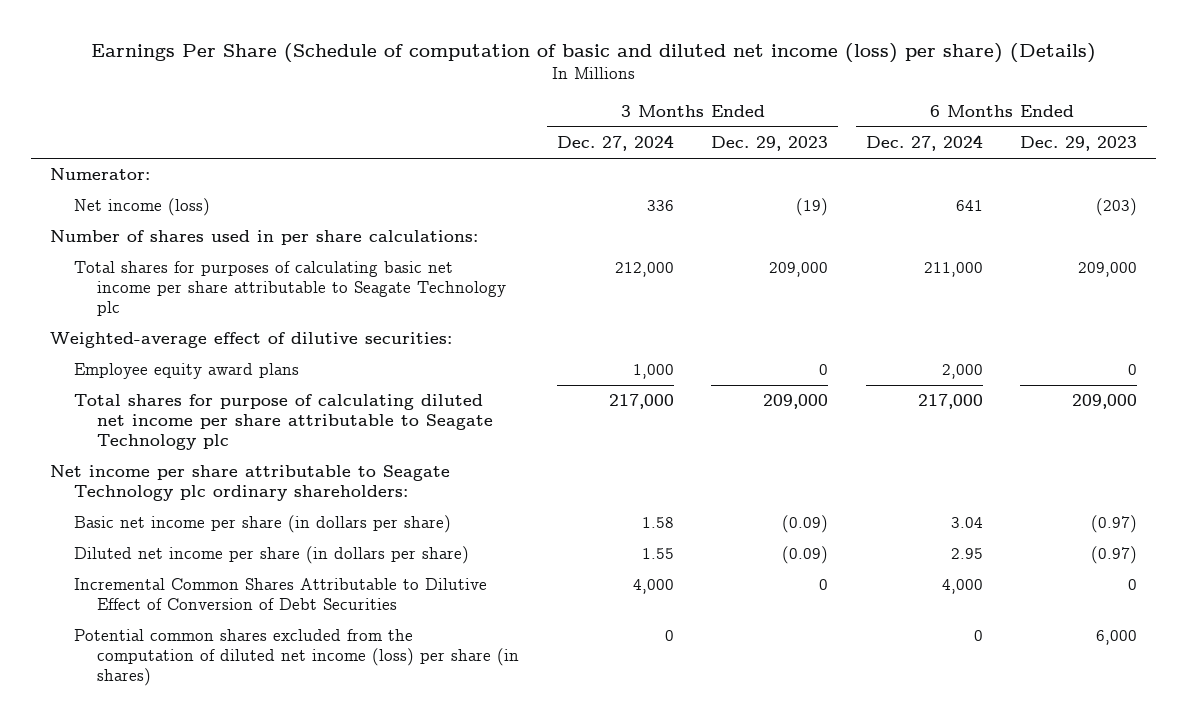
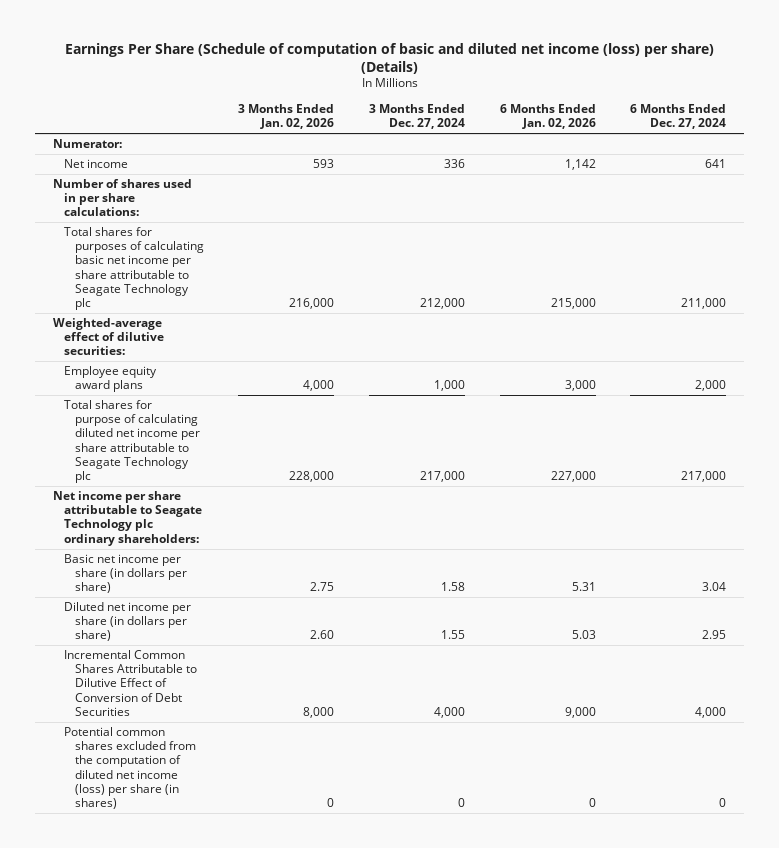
[711,136,829,152] Dec. 29, 2023 -> none
[1020,136,1138,152] Dec. 29, 2023 -> none
none -> [238,104,335,130] 3 Months Ended Jan. 02, 2026
none -> [499,104,596,130] 6 Months Ended Jan. 02, 2026
[73,198,210,217] Net income (loss) -> [63,159,128,169] Net income

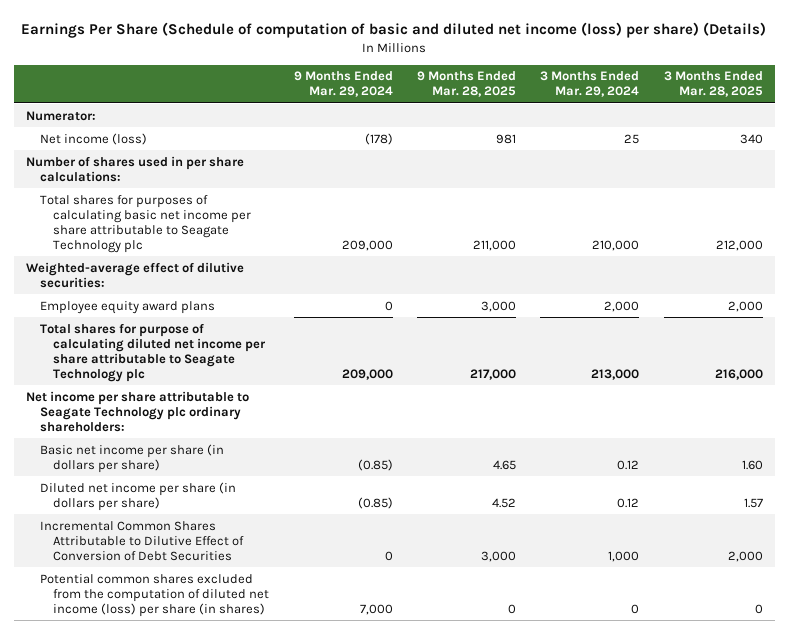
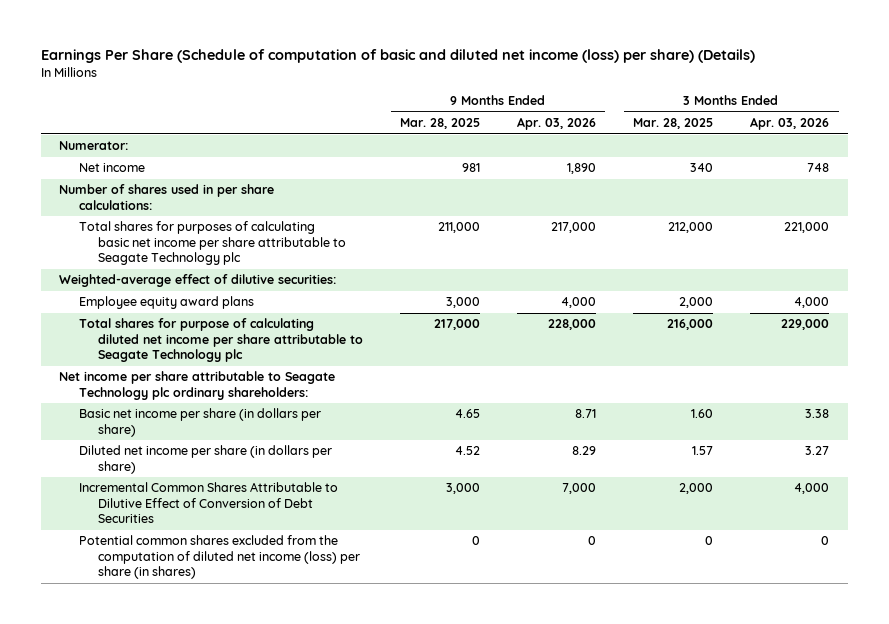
[293,71,393,98] 9 Months Ended Mar. 29, 2024 -> none
[540,71,640,98] 3 Months Ended Mar. 29, 2024 -> none
none -> [517,116,597,130] Apr. 03, 2026
none -> [750,116,830,130] Apr. 03, 2026
[39,132,147,145] Net income (loss) -> [78,163,145,173] Net income

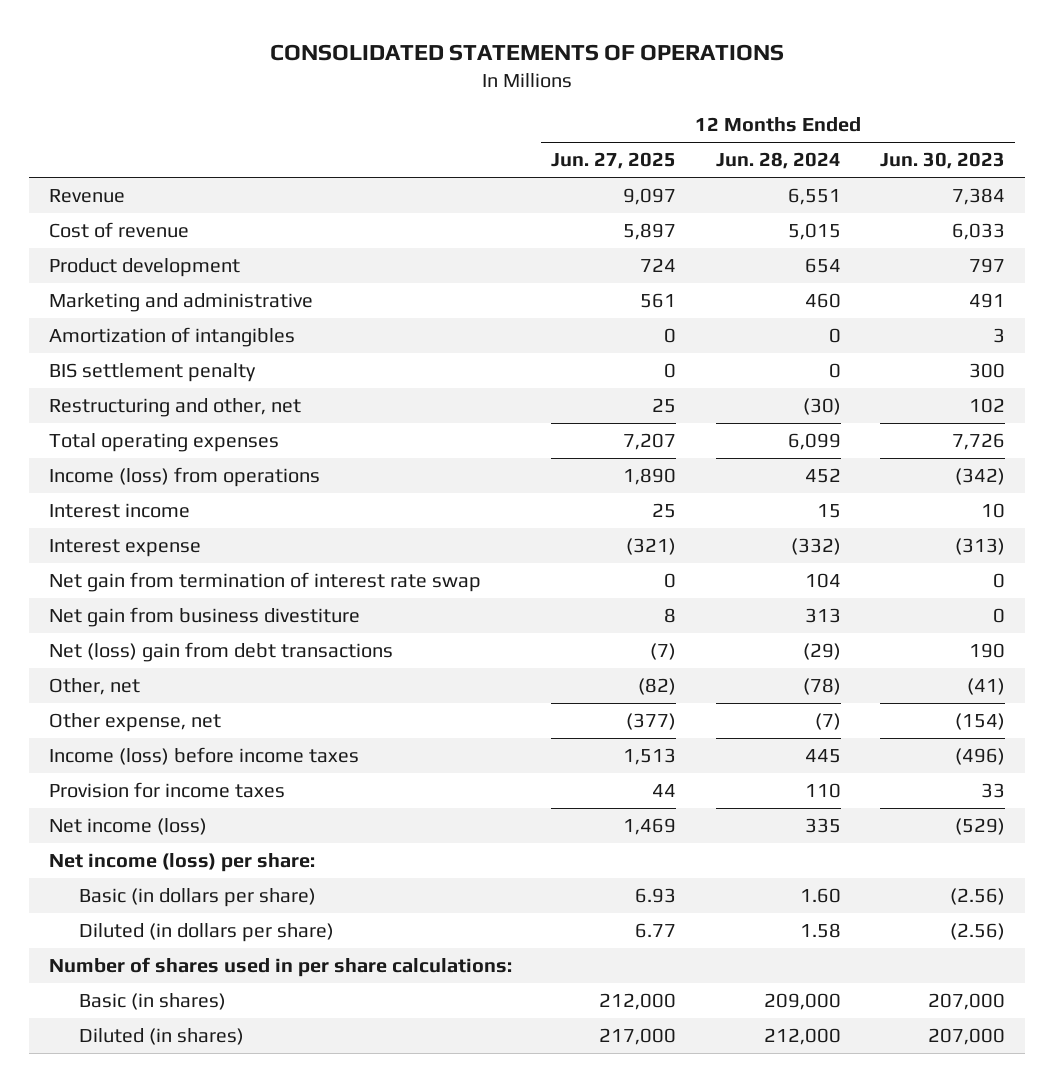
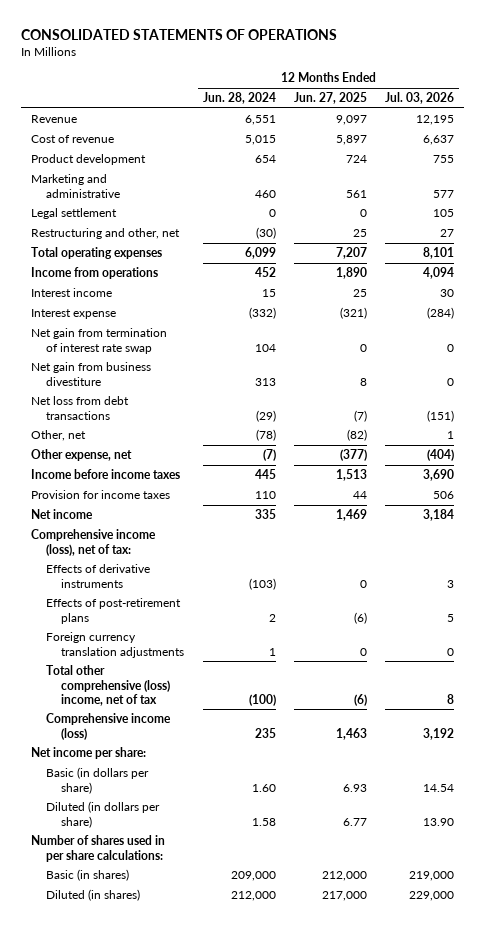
[880,152,1006,170] Jun. 30, 2023 -> none
none -> [385,92,455,105] Jul. 03, 2026
[48,327,295,348] Amortization of intangibles -> none
[48,363,256,383] BIS settlement penalty -> [30,208,117,220] Legal settlement
[48,467,320,488] Income (loss) from operations -> [30,267,158,280] Income from operations
[48,642,393,663] Net (loss) gain from debt transactions -> [30,396,129,420] Net loss from debt transactions
[48,747,359,766] Income (loss) before income taxes -> [30,469,180,480] Income before income taxes
[48,818,207,836] Net income (loss) -> [30,509,93,520] Net income
none -> [30,529,156,556] Comprehensive income (loss), net of tax:
none -> [45,564,150,588] Effects of derivative instruments
none -> [45,598,181,624] Effects of post-retirement plans
none -> [45,632,185,658] Foreign currency translation adjustments
none -> [45,665,171,706] Total other comprehensive (loss) income, net of tax
none -> [45,713,171,740] Comprehensive income (loss)
[48,853,315,873] Net income (loss) per share: -> [30,747,146,760] Net income per share:

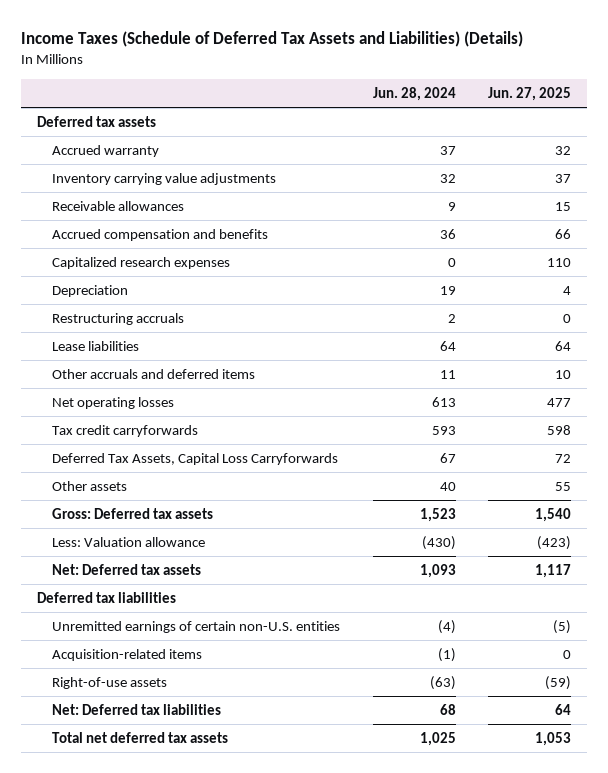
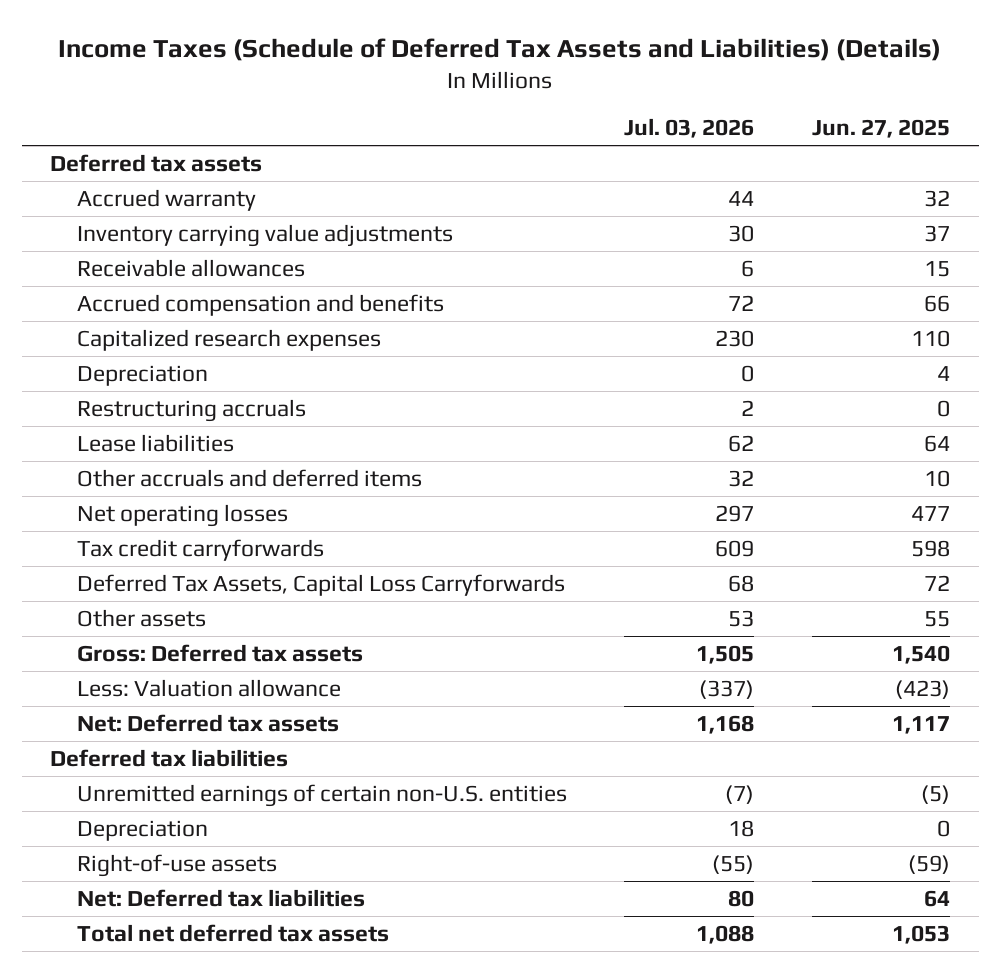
[372,87,456,102] Jun. 28, 2024 -> none
none -> [624,118,755,139] Jul. 03, 2026
[52,648,203,661] Acquisition-related items -> none
none -> [77,819,209,841] Depreciation

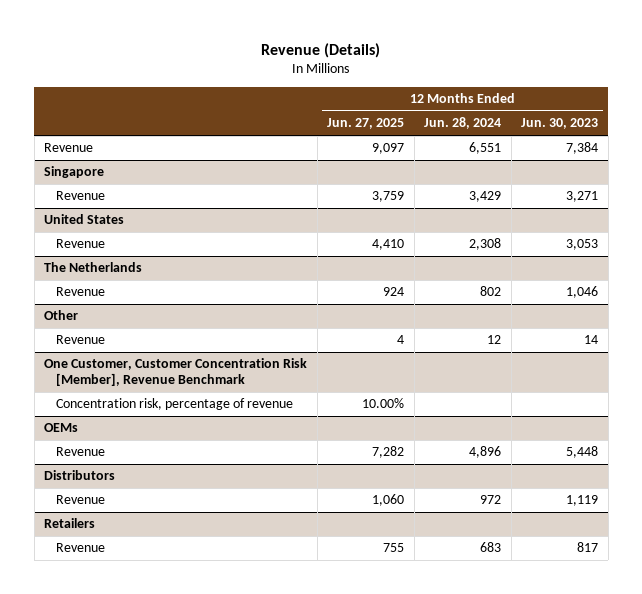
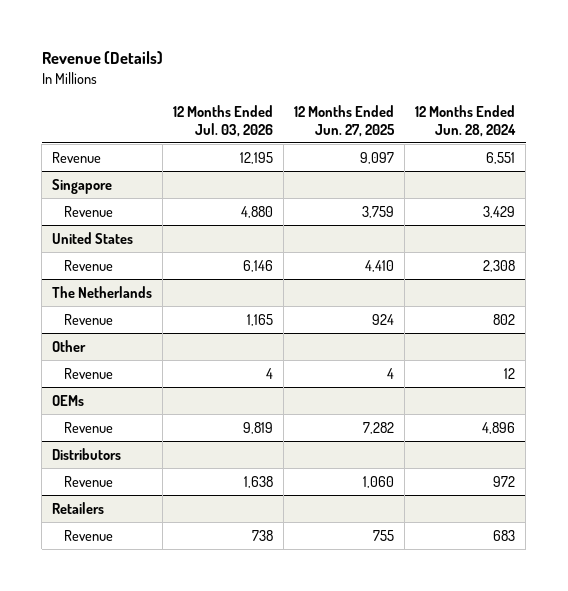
[521,118,599,130] Jun. 30, 2023 -> none
none -> [173,104,274,137] 12 Months Ended Jul. 03, 2026
[44,358,308,387] One Customer, Customer Concentration Risk [Member], Revenue Benchmark -> none
[55,398,293,411] Concentration risk, percentage of revenue -> none

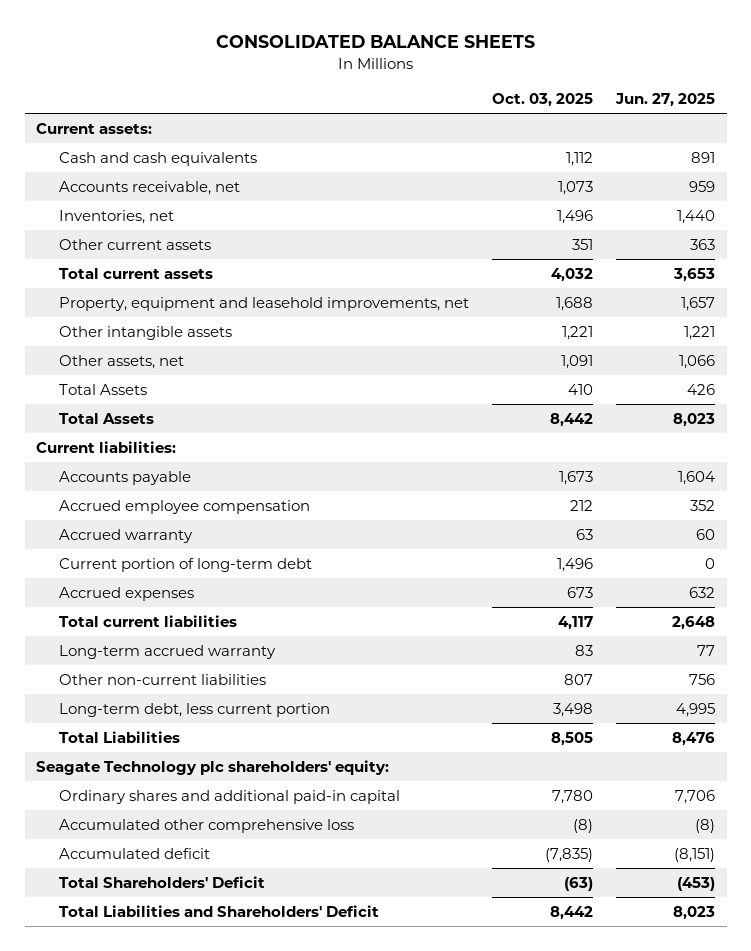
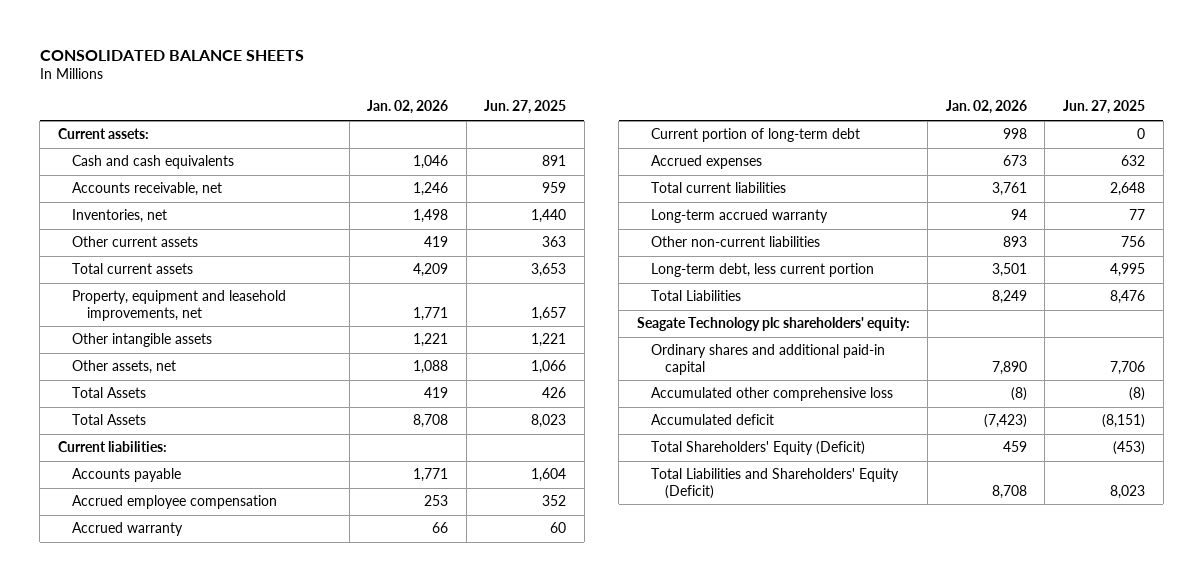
[492,92,594,107] Oct. 03, 2025 -> none
none -> [367,100,449,115] Jan. 02, 2026
[59,875,266,888] Total Shareholders' Deficit -> [651,441,866,456] Total Shareholders' Equity (Deficit)
[59,904,380,917] Total Liabilities and Shareholders' Deficit -> [651,468,900,499] Total Liabilities and Shareholders' Equity (Deficit)

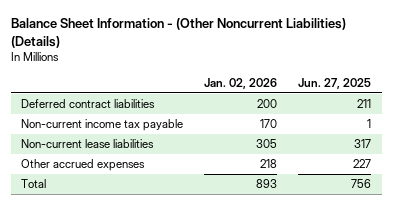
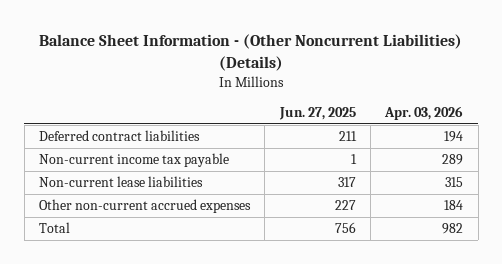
[204,77,278,89] Jan. 02, 2026 -> none
none -> [384,106,464,121] Apr. 03, 2026
[21,159,146,172] Other accrued expenses -> [38,199,251,214] Other non-current accrued expenses

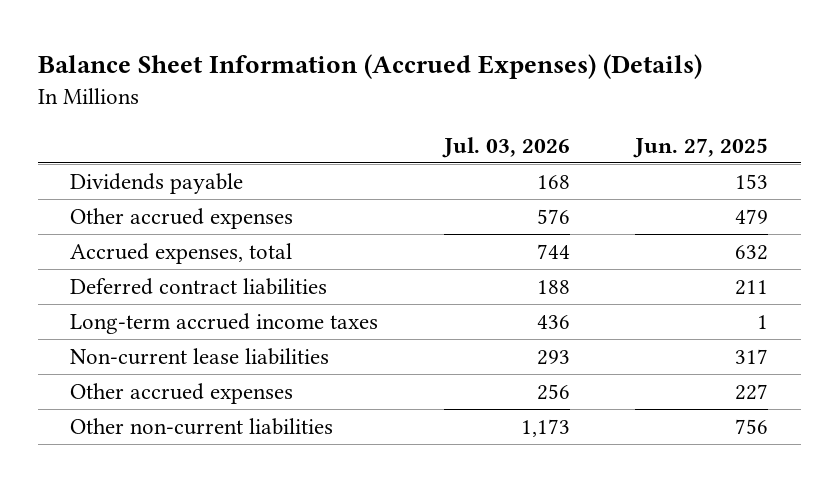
[39,33,463,71] Balance Sheet Information - (Other Noncurrent Liabilities) (Details) -> [37,54,702,80] Balance Sheet Information (Accrued Expenses) (Details)
[384,106,464,121] Apr. 03, 2026 -> none
none -> [441,136,570,158] Jul. 03, 2026
none -> [70,173,244,195] Dividends payable
none -> [70,208,294,230] Other accrued expenses
none -> [70,243,293,265] Accrued expenses, total
[38,153,229,168] Non-current income tax payable -> [70,313,379,335] Long-term accrued income taxes
[38,199,251,214] Other non-current accrued expenses -> [70,383,294,405] Other accrued expenses
[38,222,70,234] Total -> [70,418,334,436] Other non-current liabilities

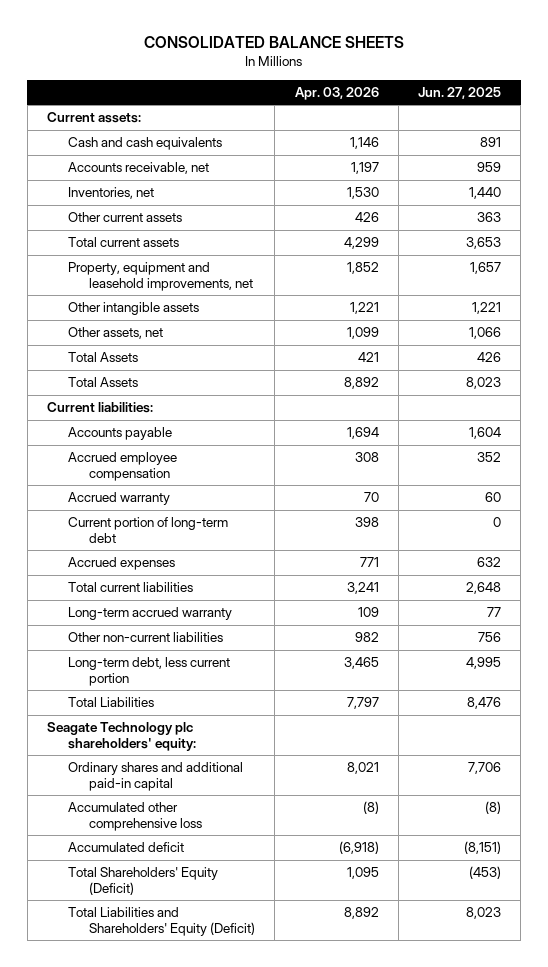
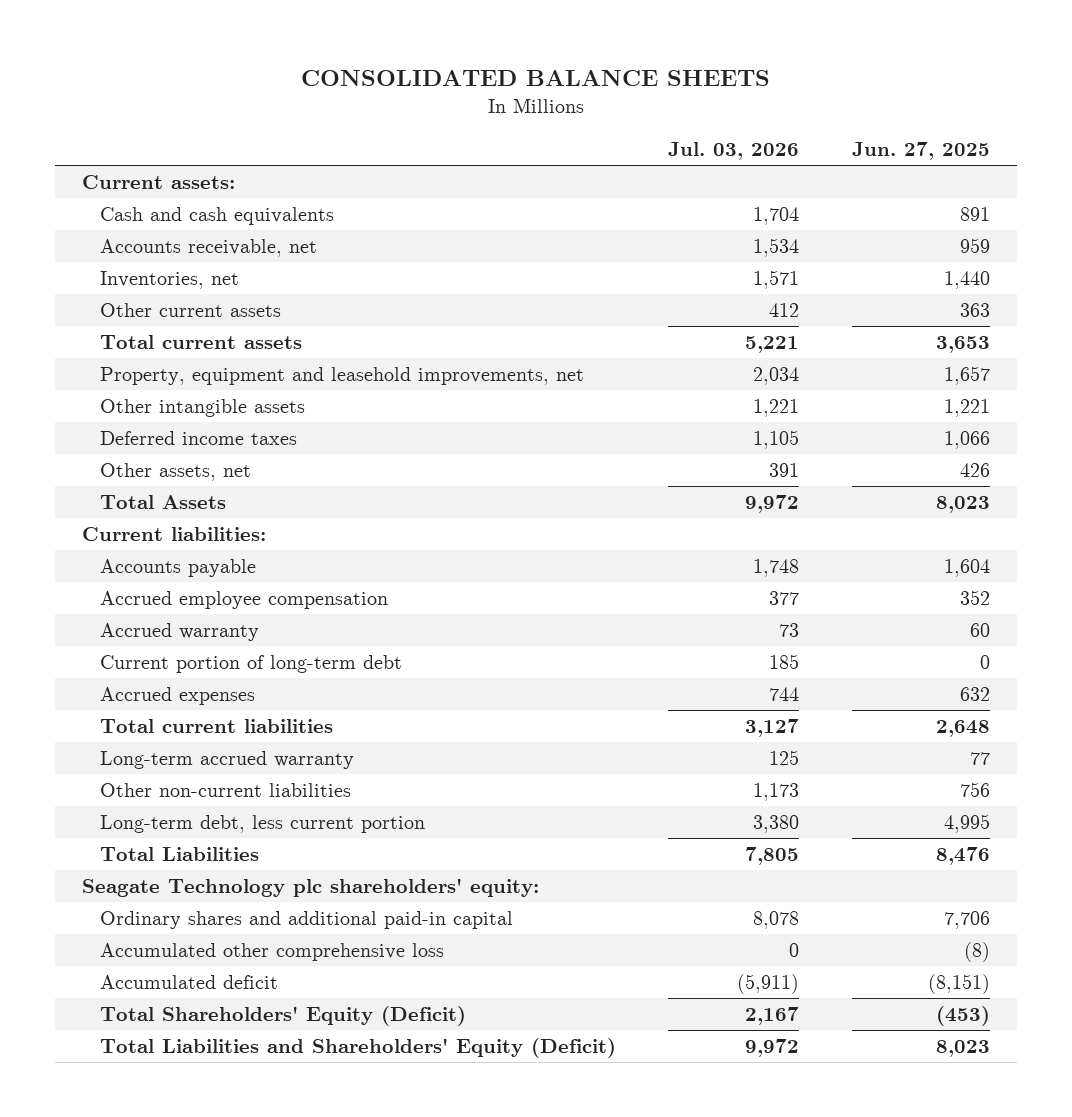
[294,86,379,100] Apr. 03, 2026 -> none
none -> [668,142,800,161] Jul. 03, 2026
[68,352,139,363] Total Assets -> none
none -> [99,430,297,445] Deferred income taxes
[469,327,502,340] 1,066 -> [960,462,991,477] 426

